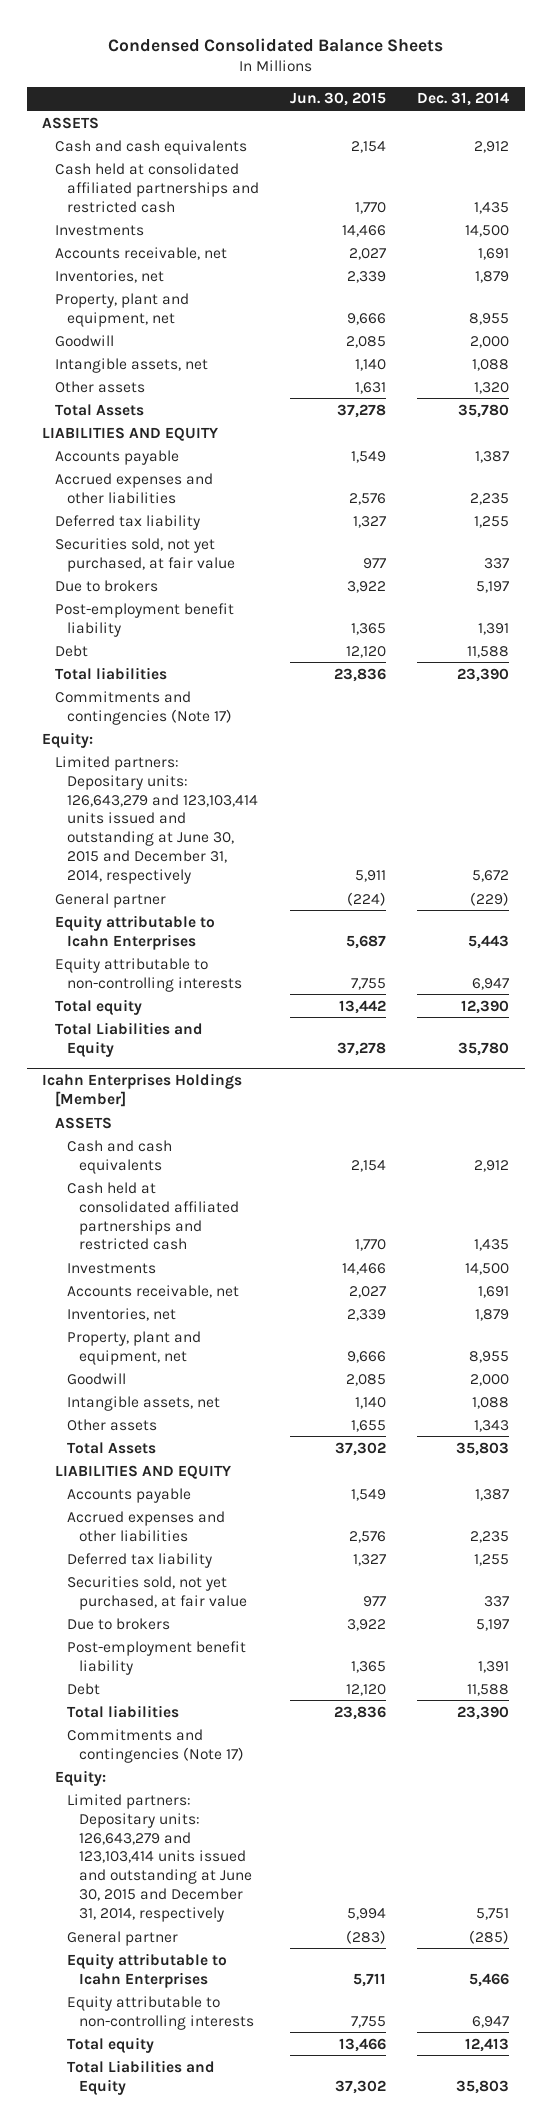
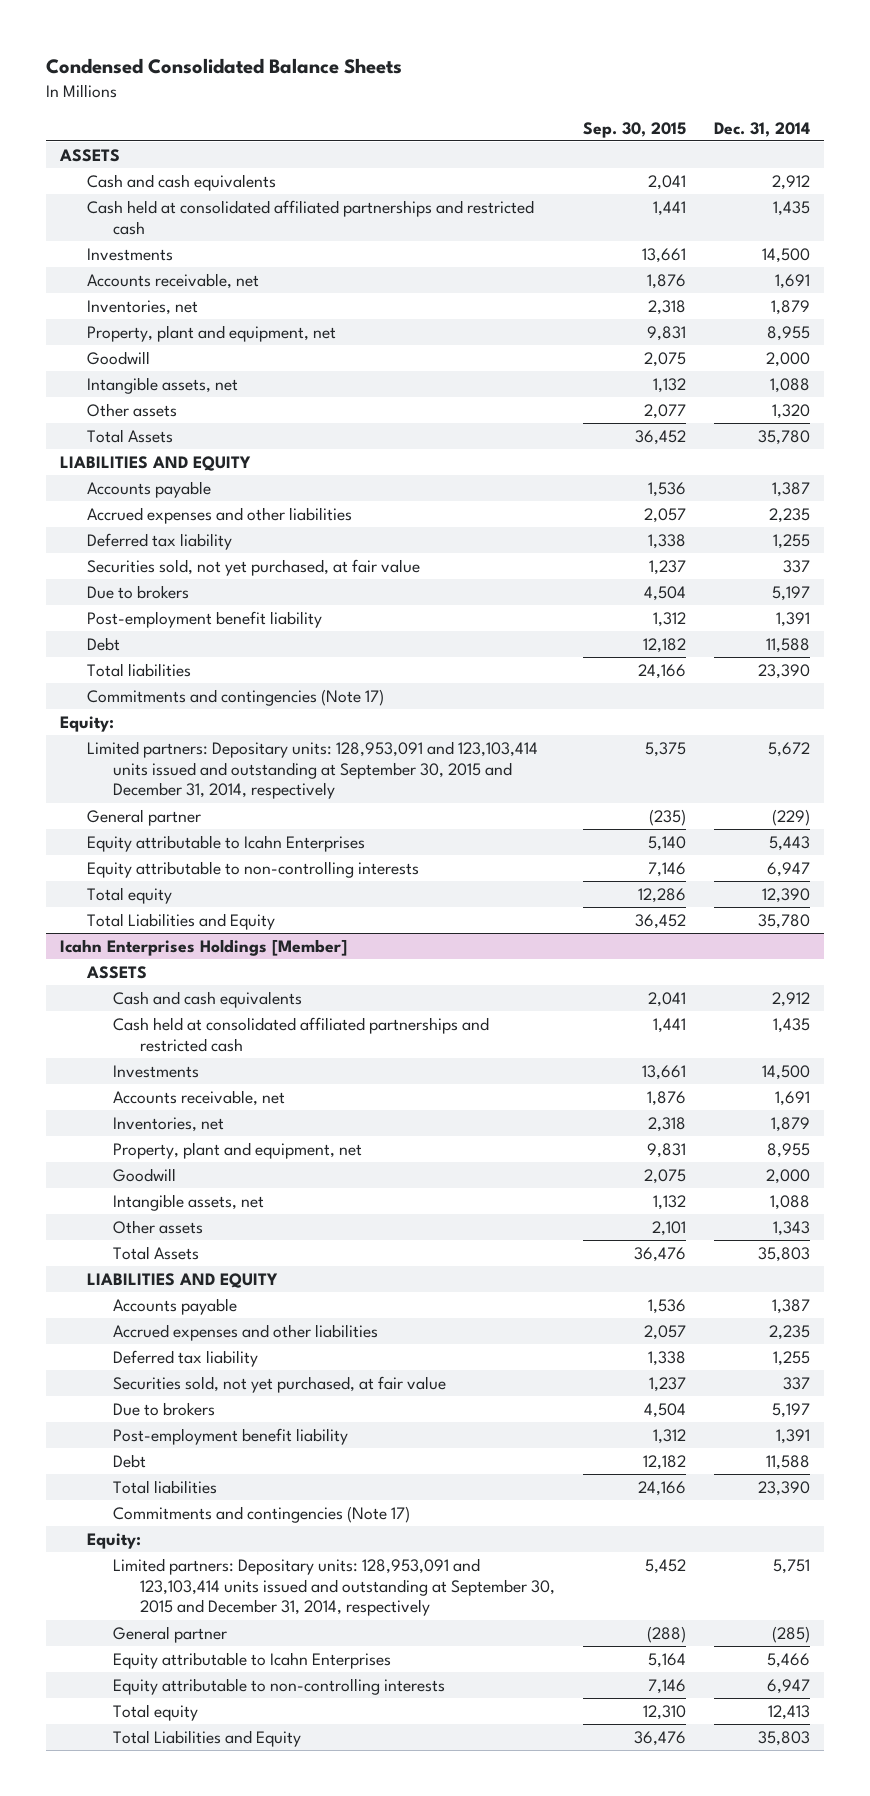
[290,92,387,107] Jun. 30, 2015 -> none
none -> [583,121,687,138] Sep. 30, 2015
[54,755,258,885] Limited partners: Depositary units: 126,643,279 and 123,103,414 units issued and outstanding at June 30, 2015 and December 31, 2014, respectively -> [86,740,538,800] Limited partners: Depositary units: 128,953,091 and 123,103,414 units issued and outstanding at September 30, 2015 and December 31, 2014, respectively
[66,1793,253,1923] Limited partners: Depositary units: 126,643,279 and 123,103,414 units issued and outstanding at June 30, 2015 and December 31, 2014, respectively -> [113,1557,555,1617] Limited partners: Depositary units: 128,953,091 and 123,103,414 units issued and outstanding at September 30, 2015 and December 31, 2014, respectively

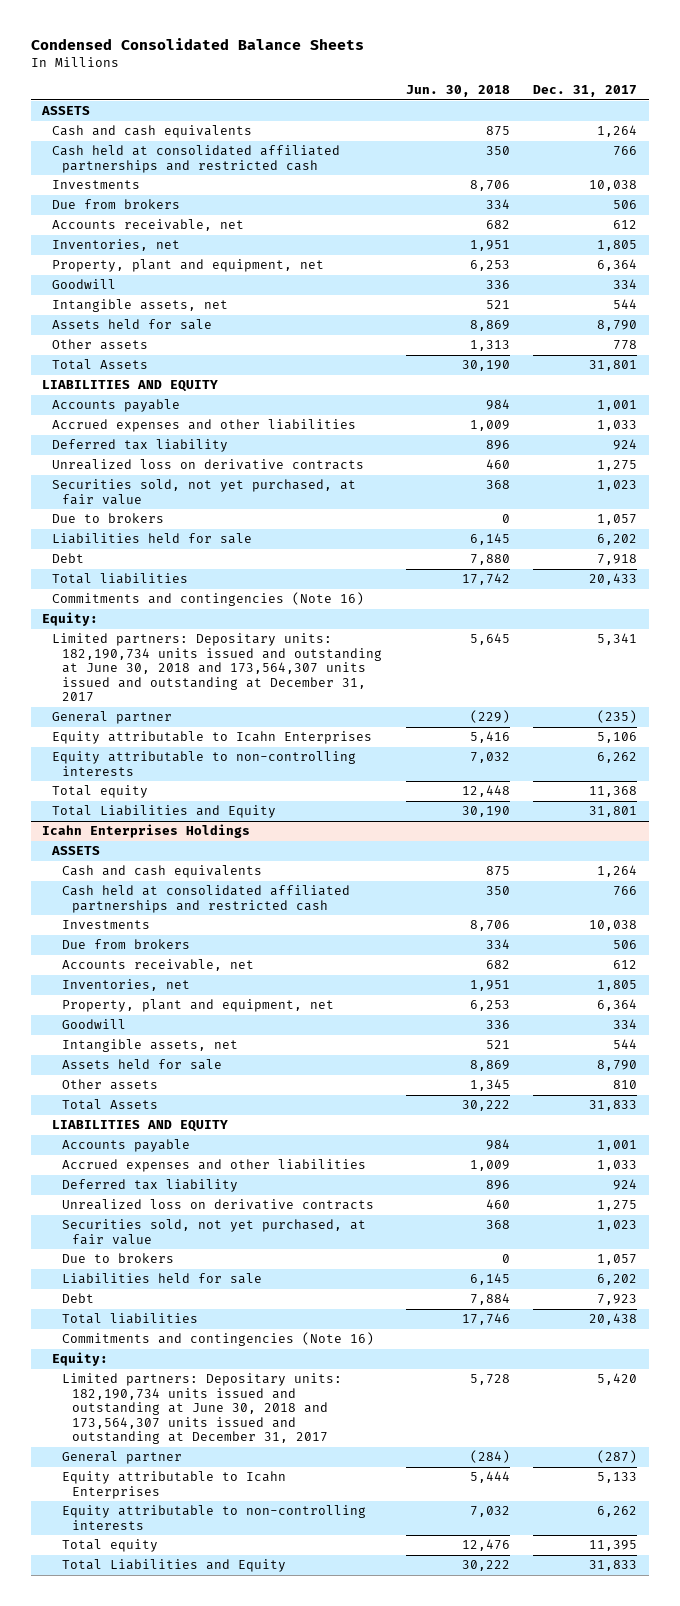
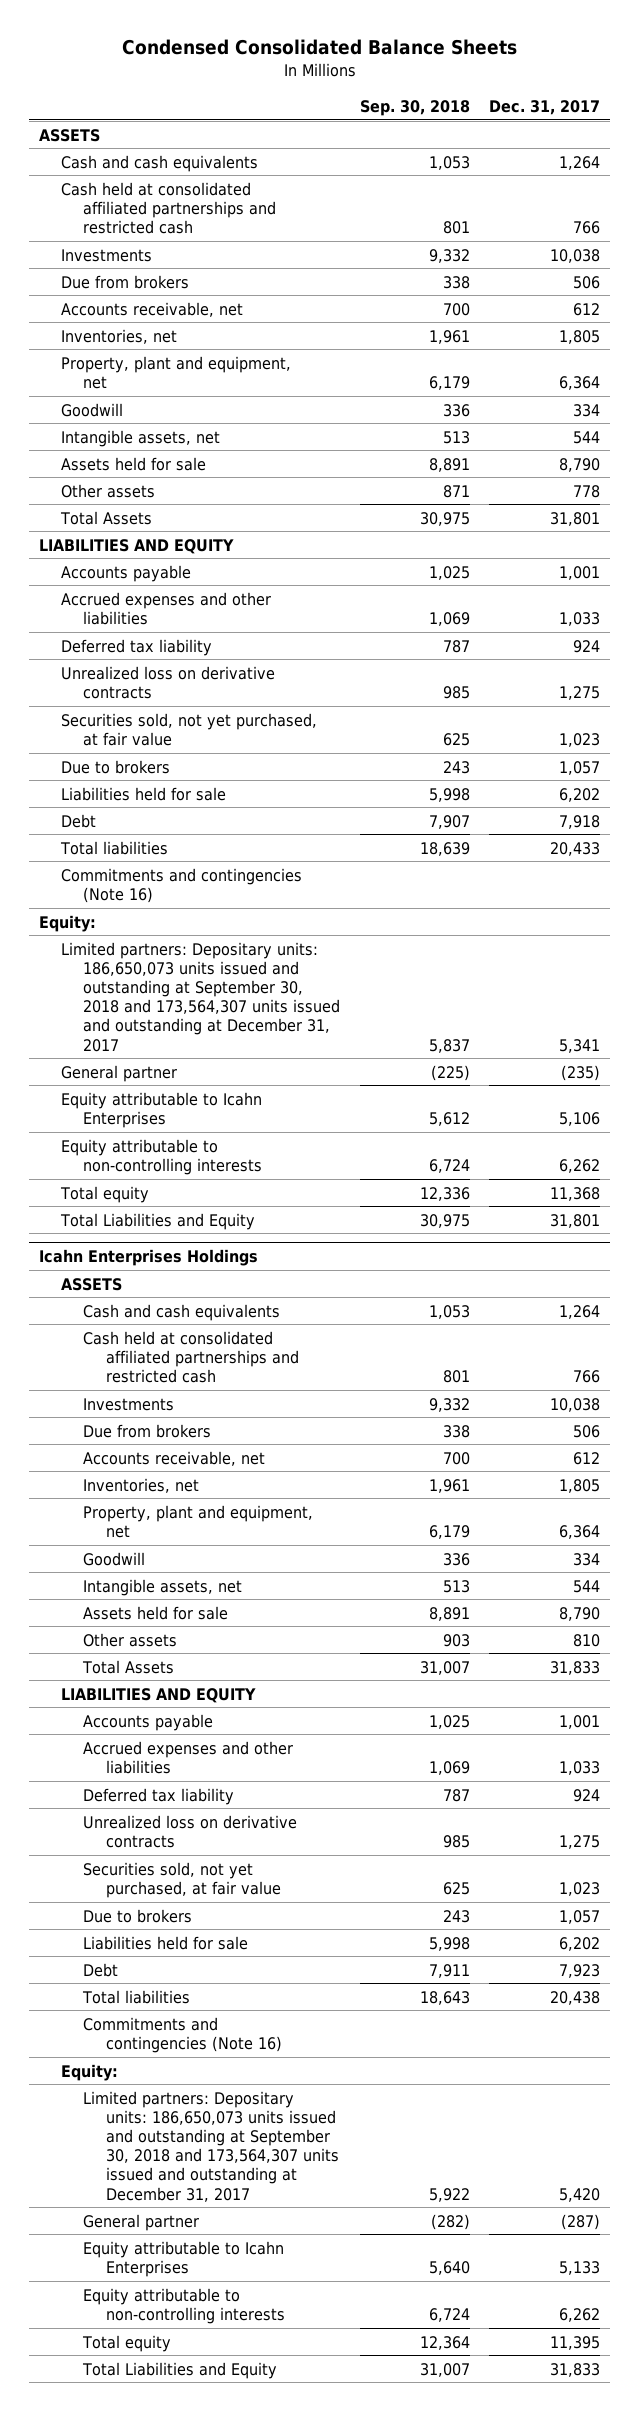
[405,85,510,98] Jun. 30, 2018 -> none
none -> [359,99,470,116] Sep. 30, 2018
[52,633,383,703] Limited partners: Depositary units: 182,190,734 units issued and outstanding at June 30, 2018 and 173,564,307 units issued and outstanding at December 31, 2017 -> [61,941,341,1052] Limited partners: Depositary units: 186,650,073 units issued and outstanding at September 30, 2018 and 173,564,307 units issued and outstanding at December 31, 2017
[62,1373,343,1445] Limited partners: Depositary units: 182,190,734 units issued and outstanding at June 30, 2018 and 173,564,307 units issued and outstanding at December 31, 2017 -> [83,2090,339,2202] Limited partners: Depositary units: 186,650,073 units issued and outstanding at September 30, 2018 and 173,564,307 units issued and outstanding at December 31, 2017

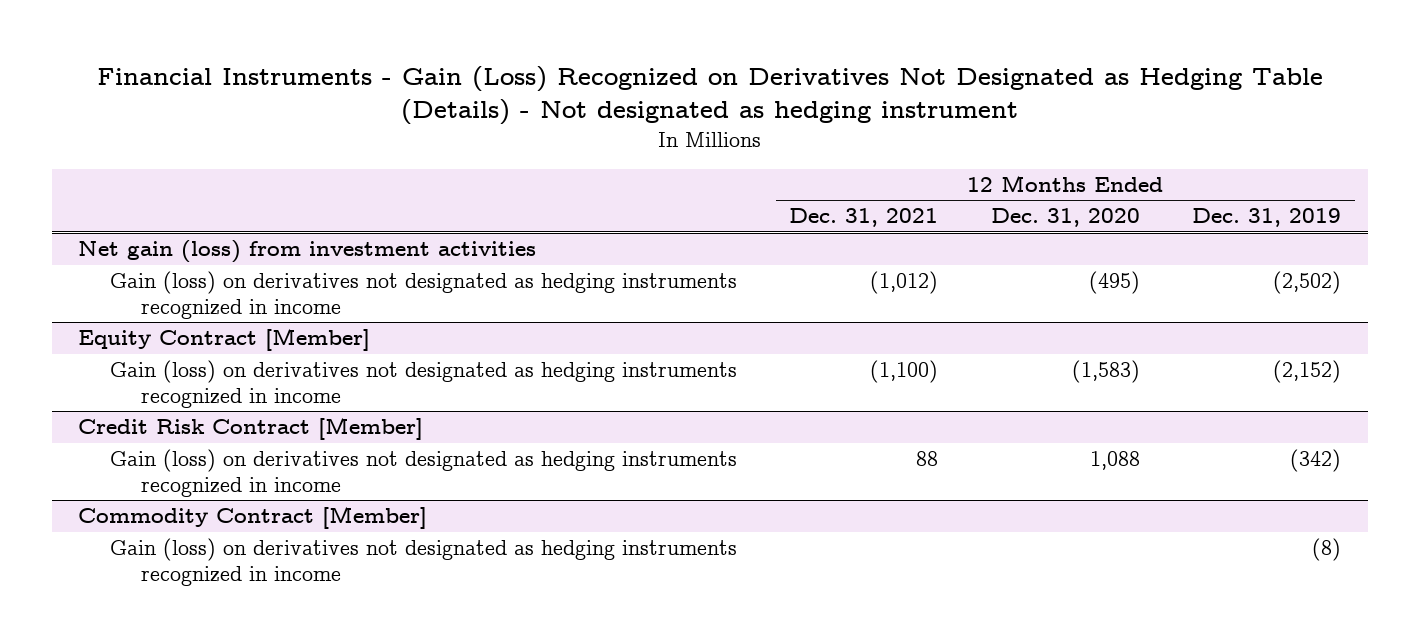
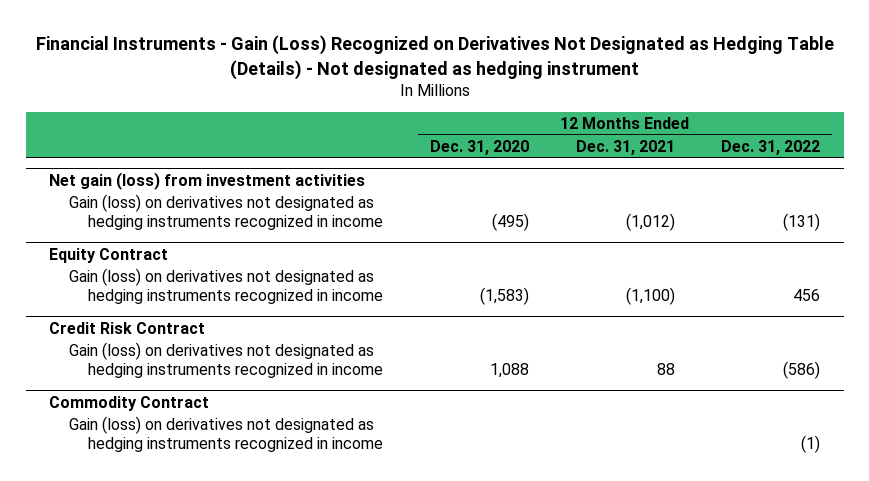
[1192,208,1342,228] Dec. 31, 2019 -> none
none -> [721,139,821,155] Dec. 31, 2022
[78,328,371,352] Equity Contract [Member] -> [49,247,169,263] Equity Contract
[78,417,424,441] Credit Risk Contract [Member] -> [49,321,206,334] Credit Risk Contract
[78,506,428,530] Commodity Contract [Member] -> [49,395,210,411] Commodity Contract

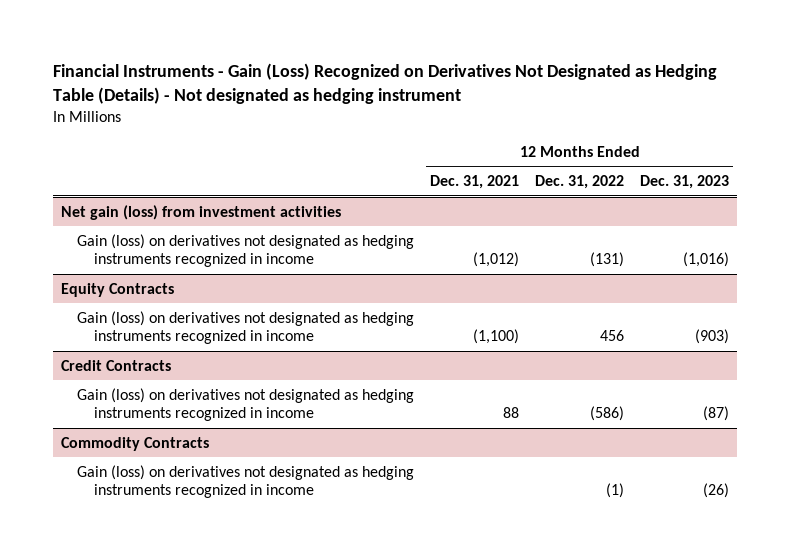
[429,139,529,155] Dec. 31, 2020 -> none
none -> [640,175,730,190] Dec. 31, 2023
[49,247,169,263] Equity Contract -> [60,282,174,297] Equity Contracts
[49,321,206,334] Credit Risk Contract -> [60,359,171,371] Credit Contracts
[49,395,210,411] Commodity Contract -> [60,436,209,451] Commodity Contracts

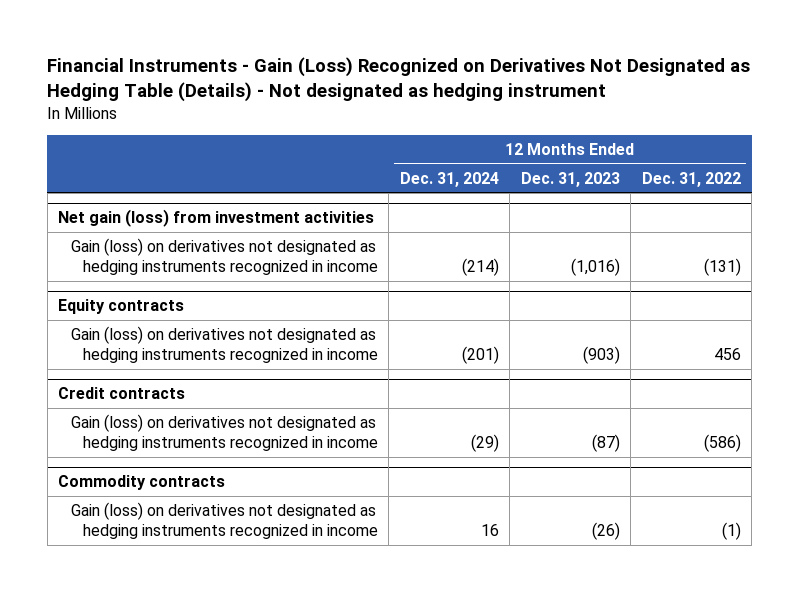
[430,175,520,190] Dec. 31, 2021 -> none
none -> [399,171,499,187] Dec. 31, 2024
[60,282,174,297] Equity Contracts -> [58,299,185,315] Equity contracts
[60,359,171,371] Credit Contracts -> [58,387,186,400] Credit contracts
[60,436,209,451] Commodity Contracts -> [58,475,226,491] Commodity contracts

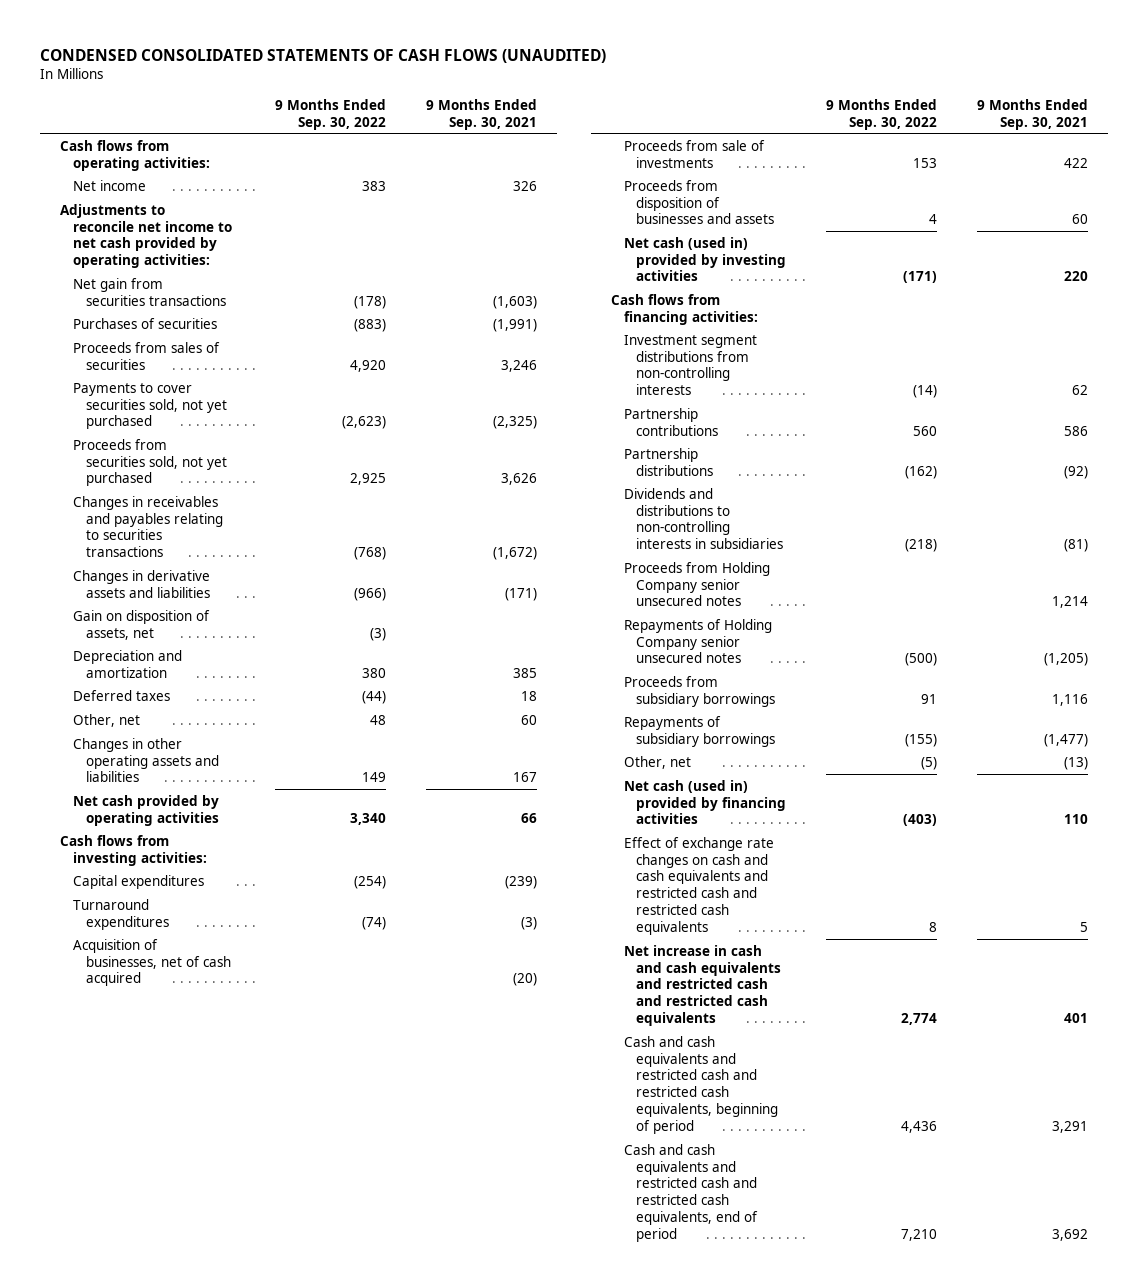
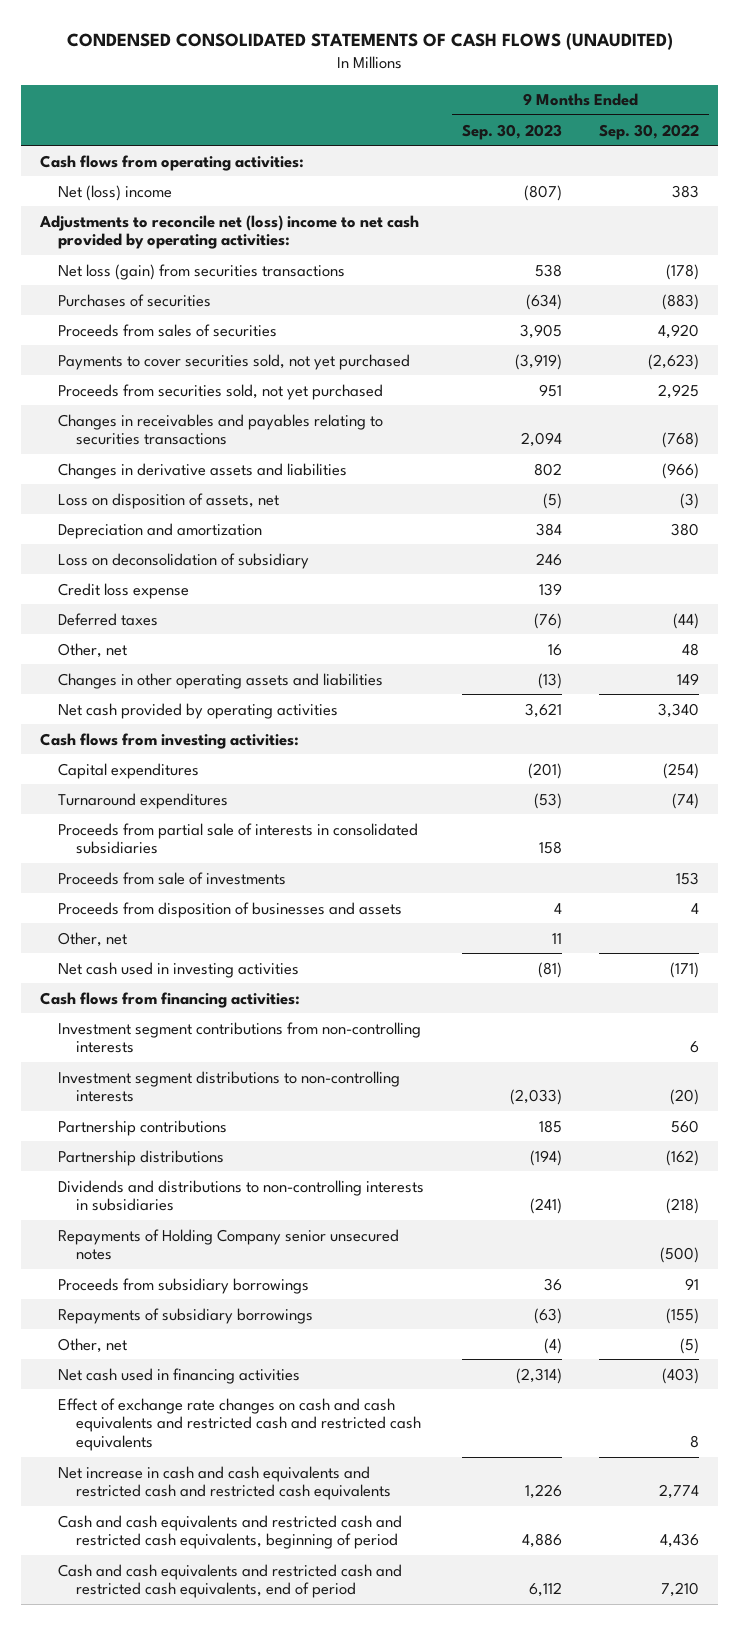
[426,98,538,130] 9 Months Ended Sep. 30, 2021 -> none
none -> [461,123,562,140] Sep. 30, 2023
[72,179,146,191] Net income -> [57,184,172,201] Net (loss) income
[60,203,232,269] Adjustments to reconcile net income to net cash provided by operating activities: -> [38,214,419,250] Adjustments to reconcile net (loss) income to net cash provided by operating activities:
[72,277,226,306] Net gain from securities transactions -> [57,263,345,280] Net loss (gain) from securities transactions
[72,609,210,640] Gain on disposition of assets, net -> [57,492,279,509] Loss on disposition of assets, net
none -> [57,552,309,569] Loss on deconsolidation of subsidiary
none -> [57,582,189,599] Credit loss expense
[72,938,231,987] Acquisition of businesses, net of cash acquired -> none
none -> [57,822,418,855] Proceeds from partial sale of interests in consolidated subsidiaries
none -> [57,931,127,947] Other, net
[623,236,787,282] Net cash (used in) provided by investing activities -> [57,961,299,978] Net cash used in investing activities
none -> [57,1021,421,1054] Investment segment contributions from non-controlling interests
[623,334,757,396] Investment segment distributions from non-controlling interests -> [57,1070,400,1103] Investment segment distributions to non-controlling interests
[913,385,938,399] (14) -> [670,1089,700,1106] (20)
[623,561,770,607] Proceeds from Holding Company senior unsecured notes -> none
[623,779,787,825] Net cash (used in) provided by financing activities -> [57,1367,300,1384] Net cash used in financing activities

